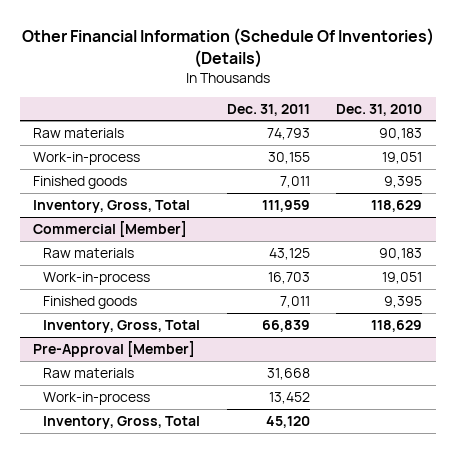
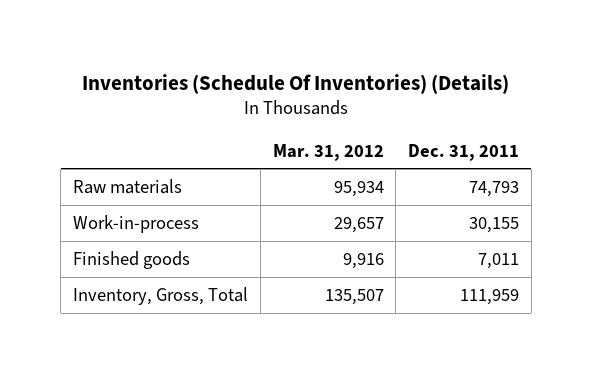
[21,27,434,68] Other Financial Information (Schedule Of Inventories) (Details) -> [82,73,510,94] Inventories (Schedule Of Inventories) (Details)
[336,103,423,116] Dec. 31, 2010 -> none
none -> [272,143,384,161] Mar. 31, 2012
[33,220,188,237] Commercial [Member] -> none
[43,247,135,258] Raw materials -> none
[43,271,151,285] Work-in-process -> none
[43,295,138,309] Finished goods -> none
[43,319,201,333] Inventory, Gross, Total -> none
[33,340,196,357] Pre-Approval [Member] -> none
[43,367,135,378] Raw materials -> none
[43,391,151,405] Work-in-process -> none
[43,415,201,429] Inventory, Gross, Total -> none

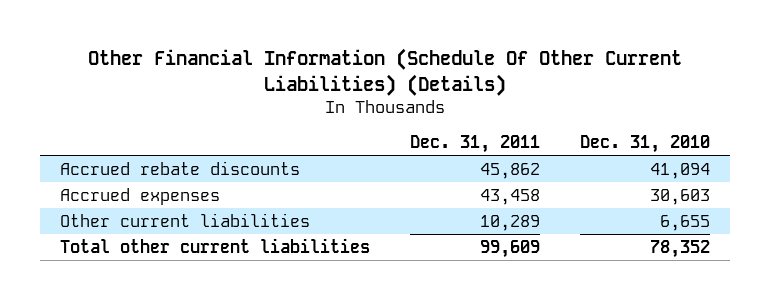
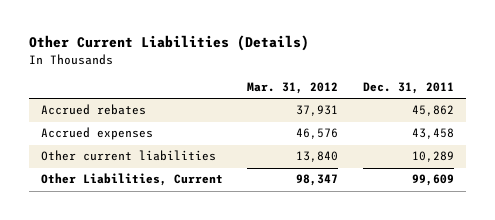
[88,48,683,96] Other Financial Information (Schedule Of Other Current Liabilities) (Details) -> [28,35,309,52] Other Current Liabilities (Details)
[580,134,711,153] Dec. 31, 2010 -> none
none -> [247,82,339,95] Mar. 31, 2012
[60,160,301,175] Accrued rebate discounts -> [41,104,147,116] Accrued rebates
[60,237,371,253] Total other current liabilities -> [41,173,224,187] Other Liabilities, Current

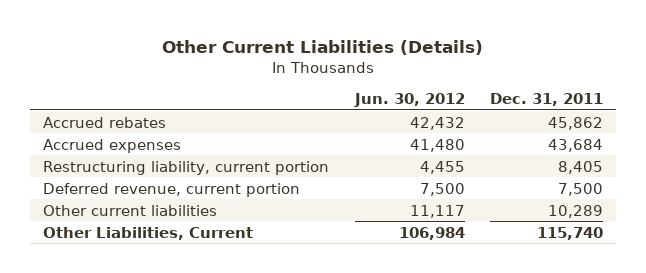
[247,82,339,95] Mar. 31, 2012 -> none
none -> [353,93,465,108] Jun. 30, 2012
[411,128,454,140] 43,458 -> [548,138,604,152] 43,684
none -> [42,160,329,175] Restructuring liability, current portion
none -> [42,182,300,197] Deferred revenue, current portion
[411,174,454,187] 99,609 -> [537,226,604,240] 115,740

